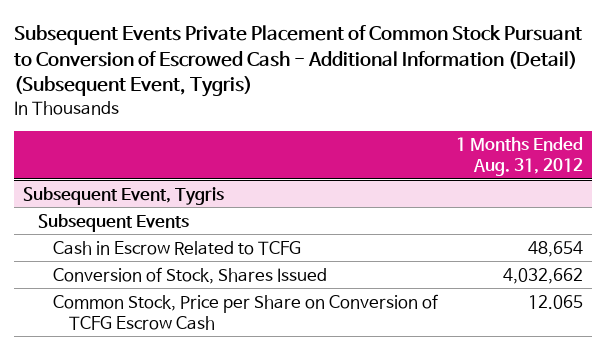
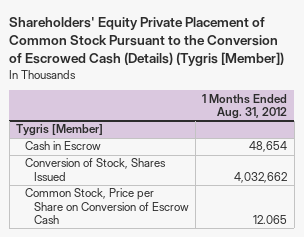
[13,24,582,98] Subsequent Events Private Placement of Common Stock Pursuant to Conversion of Escrowed Cash - Additional Information (Detail) (Subsequent Event, Tygris) -> [9,17,285,67] Shareholders' Equity Private Placement of Common Stock Pursuant to the Conversion of Escrowed Cash (Details) (Tygris [Member])
[22,186,224,205] Subsequent Event, Tygris -> none
[38,213,190,232] Subsequent Events -> none
none -> [16,124,104,137] Tygris [Member]
[53,240,302,255] Cash in Escrow Related to TCFG -> [24,141,101,151] Cash in Escrow
[53,293,439,330] Common Stock, Price per Share on Conversion of TCFG Escrow Cash -> [24,188,189,225] Common Stock, Price per Share on Conversion of Escrow Cash

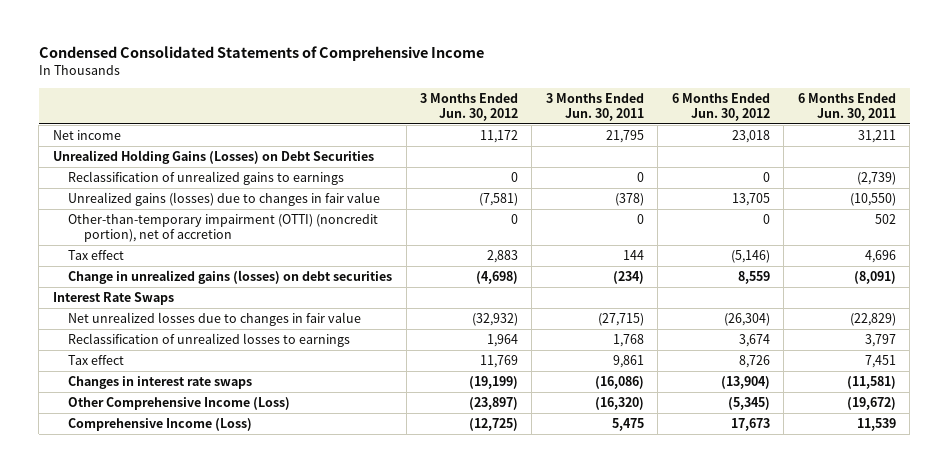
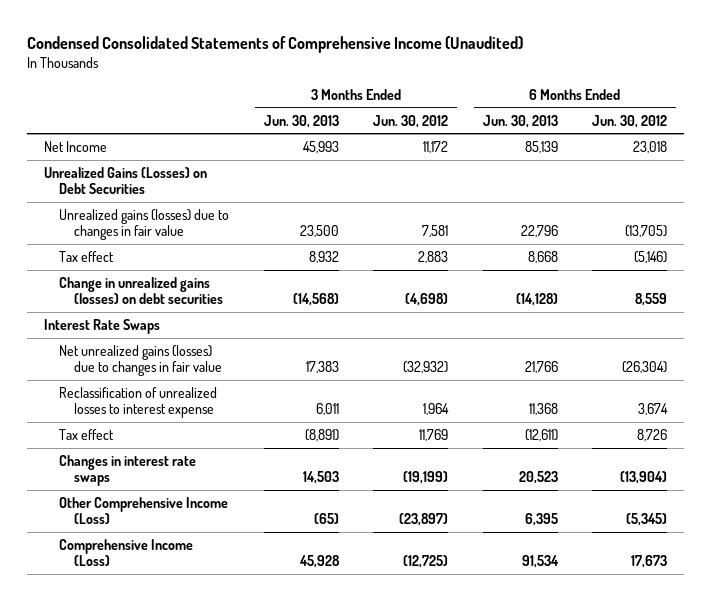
[38,46,484,62] Condensed Consolidated Statements of Comprehensive Income -> [26,35,523,53] Condensed Consolidated Statements of Comprehensive Income (Unaudited)
[545,92,644,122] 3 Months Ended Jun. 30, 2011 -> none
[797,92,896,122] 6 Months Ended Jun. 30, 2011 -> none
none -> [263,114,339,128] Jun. 30, 2013
none -> [482,114,558,128] Jun. 30, 2013
[68,170,345,185] Reclassification of unrealized gains to earnings -> none
[68,213,379,243] Other-than-temporary impairment (OTTI) (noncredit portion), net of accretion -> none
[52,129,121,140] Net income -> [44,141,108,153] Net Income
[52,149,374,164] Unrealized Holding Gains (Losses) on Debt Securities -> [44,167,208,195] Unrealized Gains (Losses) on Debt Securities
[479,192,519,206] (7,581) -> [422,225,449,238] 7,581
[731,192,770,206] 13,705 -> [624,225,667,238] (13,705)
[68,311,362,326] Net unrealized losses due to changes in fair value -> [59,345,223,377] Net unrealized gains (losses) due to changes in fair value
[68,332,351,347] Reclassification of unrealized losses to earnings -> [59,387,218,419] Reclassification of unrealized losses to interest expense

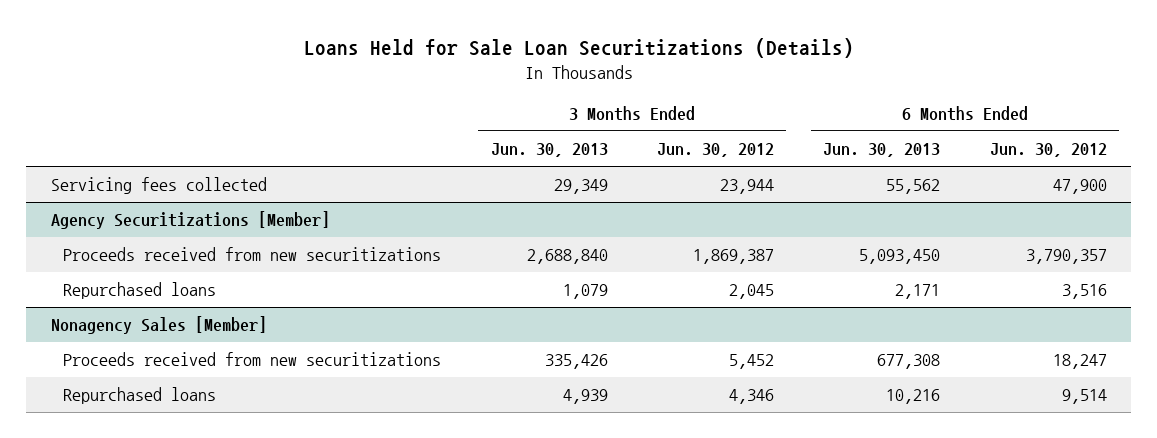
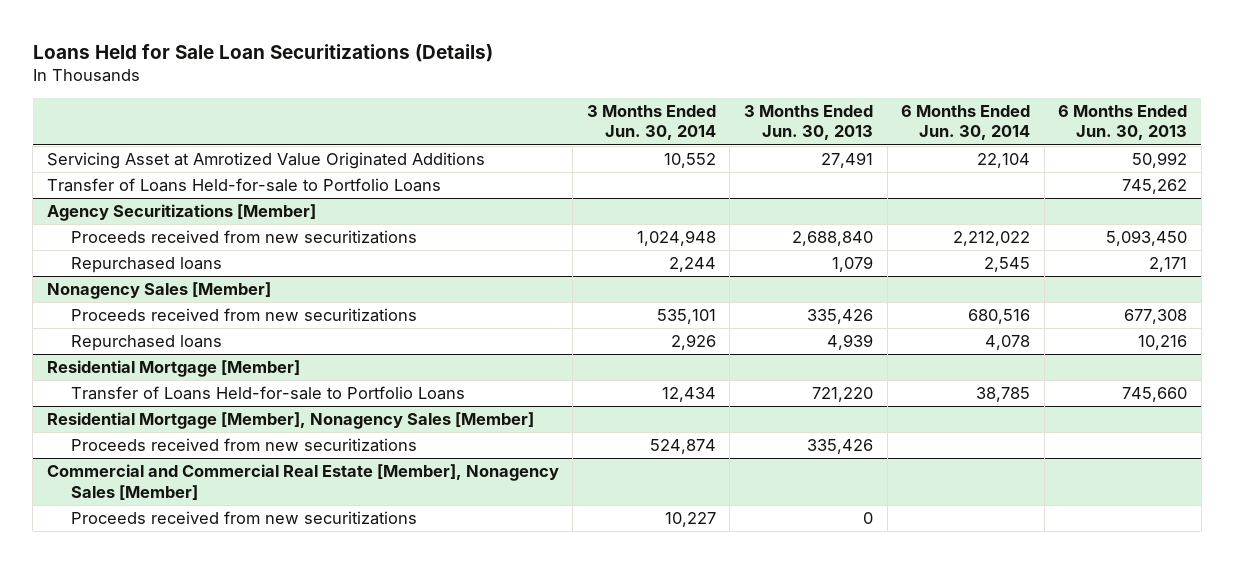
[656,143,774,158] Jun. 30, 2012 -> none
[989,143,1107,158] Jun. 30, 2012 -> none
none -> [586,104,716,141] 3 Months Ended Jun. 30, 2014
none -> [901,104,1031,141] 6 Months Ended Jun. 30, 2014
[50,177,267,195] Servicing fees collected -> none
none -> [46,152,485,170] Servicing Asset at Amrotized Value Originated Additions
none -> [46,178,441,193] Transfer of Loans Held-for-sale to Portfolio Loans
none -> [46,360,300,378] Residential Mortgage [Member]
none -> [70,386,465,401] Transfer of Loans Held-for-sale to Portfolio Loans
none -> [46,412,534,430] Residential Mortgage [Member], Nonagency Sales [Member]
none -> [70,438,417,453] Proceeds received from new securitizations
none -> [46,464,559,500] Commercial and Commercial Real Estate [Member], Nonagency Sales [Member]
none -> [70,511,417,526] Proceeds received from new securitizations

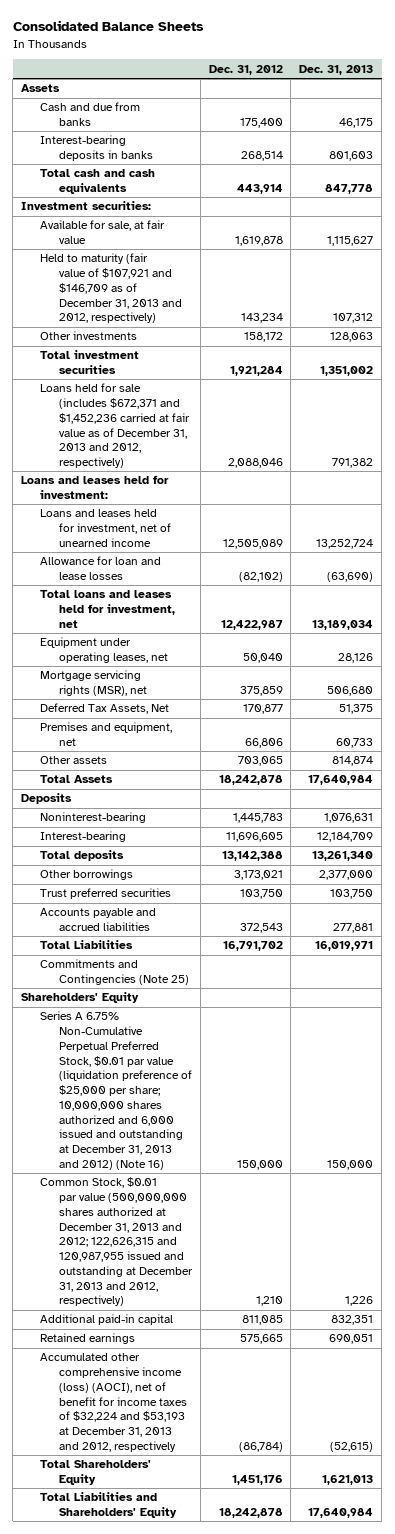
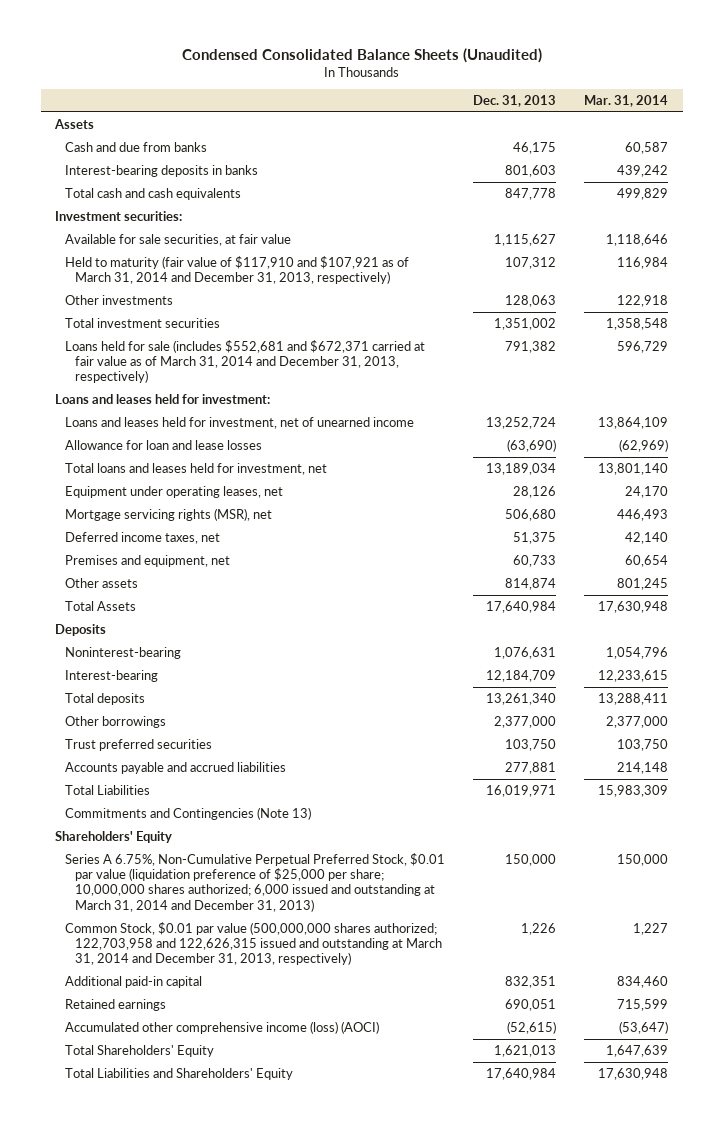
[12,20,204,32] Consolidated Balance Sheets -> [181,47,542,63] Condensed Consolidated Balance Sheets (Unaudited)
[208,64,283,75] Dec. 31, 2012 -> none
none -> [584,94,669,107] Mar. 31, 2014
[40,220,166,245] Available for sale, at fair value -> [64,233,291,246] Available for sale securities, at fair value
[40,253,183,324] Held to maturity (fair value of $107,921 and $146,709 as of December 31, 2013 and 2012, respectively) -> [64,255,409,285] Held to maturity (fair value of $117,910 and $107,921 as of March 31, 2014 and December 31, 2013, respectively)
[40,383,191,469] Loans held for sale (includes $672,371 and $1,452,236 carried at fair value as of December 31, 2013 and 2012, respectively) -> [64,339,425,384] Loans held for sale (includes $552,681 and $672,371 carried at fair value as of March 31, 2014 and December 31, 2013, respectively)
[40,703,170,715] Deferred Tax Assets, Net -> [64,531,220,544] Deferred income taxes, net
[40,959,190,986] Commitments and Contingencies (Note 25) -> [64,806,311,820] Commitments and Contingencies (Note 13)
[40,1011,193,1170] Series A 6.75% Non-Cumulative Perpetual Preferred Stock, $0.01 par value (liquidation preference of $25,000 per share; 10,000,000 shares authorized and 6,000 issued and outstanding at December 31, 2013 and 2012) (Note 16) -> [64,852,445,912] Series A 6.75%, Non-Cumulative Perpetual Preferred Stock, $0.01 par value (liquidation preference of $25,000 per share; 10,000,000 shares authorized; 6,000 issued and outstanding at March 31, 2014 and December 31, 2013)
[40,1177,194,1307] Common Stock, $0.01 par value (500,000,000 shares authorized at December 31, 2013 and 2012; 122,626,315 and 120,987,955 issued and outstanding at December 31, 2013 and 2012, respectively) -> [64,921,443,966] Common Stock, $0.01 par value (500,000,000 shares authorized; 122,703,958 and 122,626,315 issued and outstanding at March 31, 2014 and December 31, 2013, respectively)
[40,1353,188,1452] Accumulated other comprehensive income (loss) (AOCI), net of benefit for income taxes of $32,224 and $53,193 at December 31, 2013 and 2012, respectively -> [64,1020,379,1034] Accumulated other comprehensive income (loss) (AOCI)

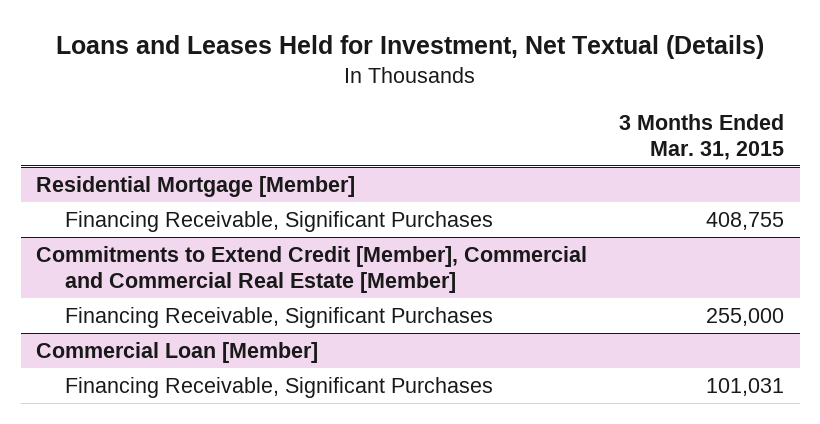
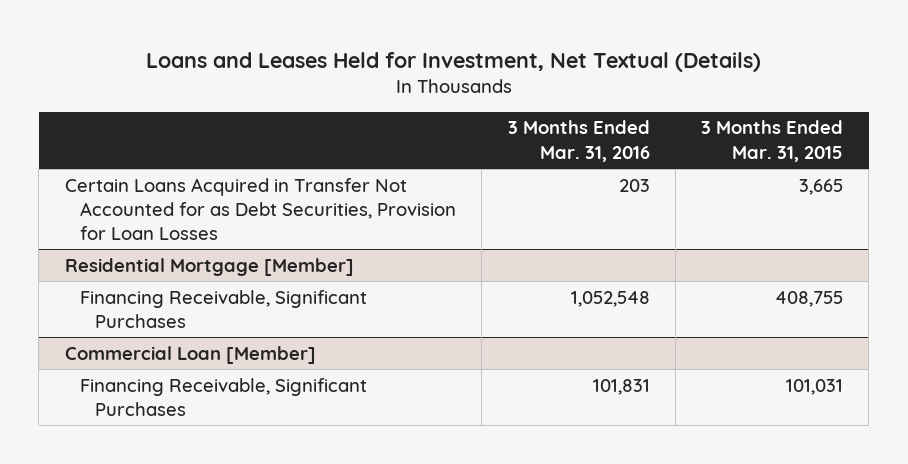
none -> [507,120,650,162] 3 Months Ended Mar. 31, 2016
none -> [64,177,457,241] Certain Loans Acquired in Transfer Not Accounted for as Debt Securities, Provision for Loan Losses
[36,245,588,293] Commitments to Extend Credit [Member], Commercial and Commercial Real Estate [Member] -> none
[65,306,494,328] Financing Receivable, Significant Purchases -> none

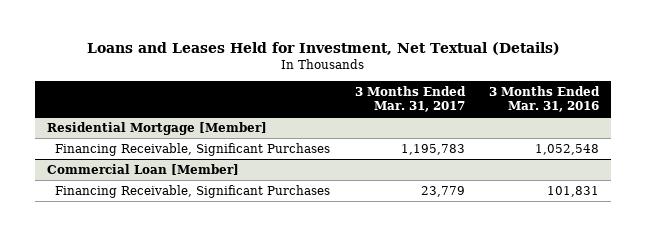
[701,120,844,162] 3 Months Ended Mar. 31, 2015 -> none
none -> [354,85,466,113] 3 Months Ended Mar. 31, 2017
[64,177,457,241] Certain Loans Acquired in Transfer Not Accounted for as Debt Securities, Provision for Loan Losses -> none

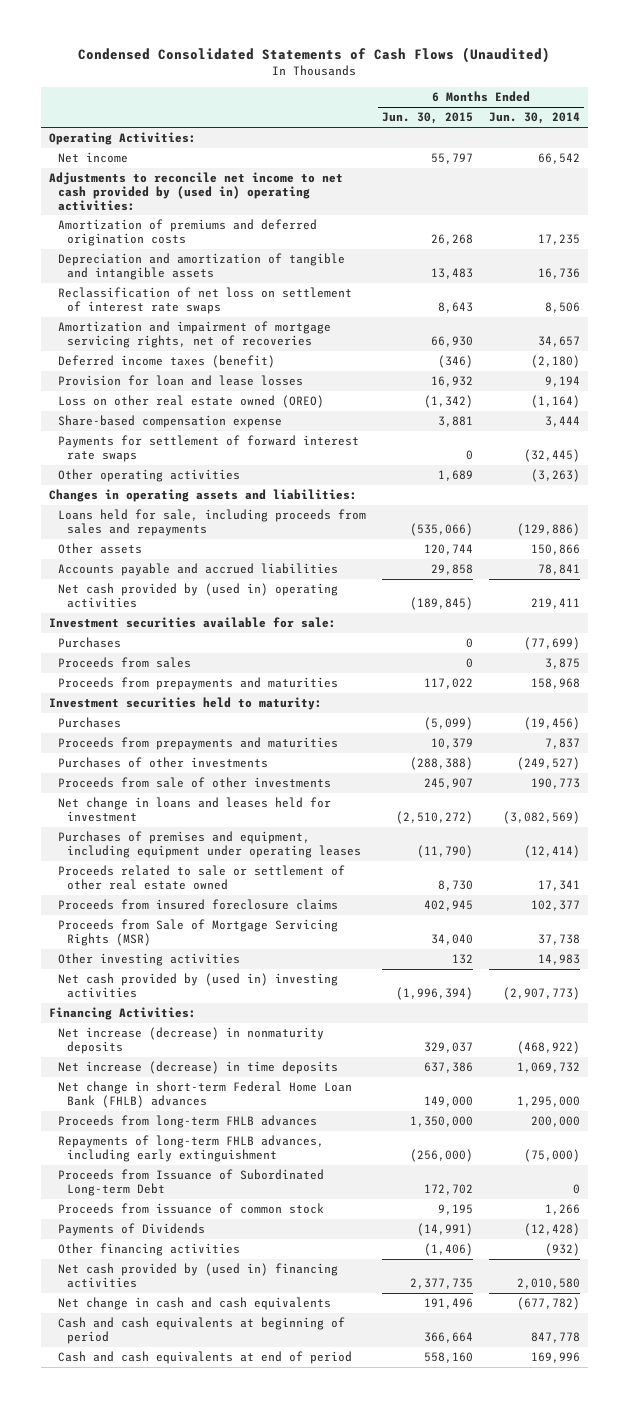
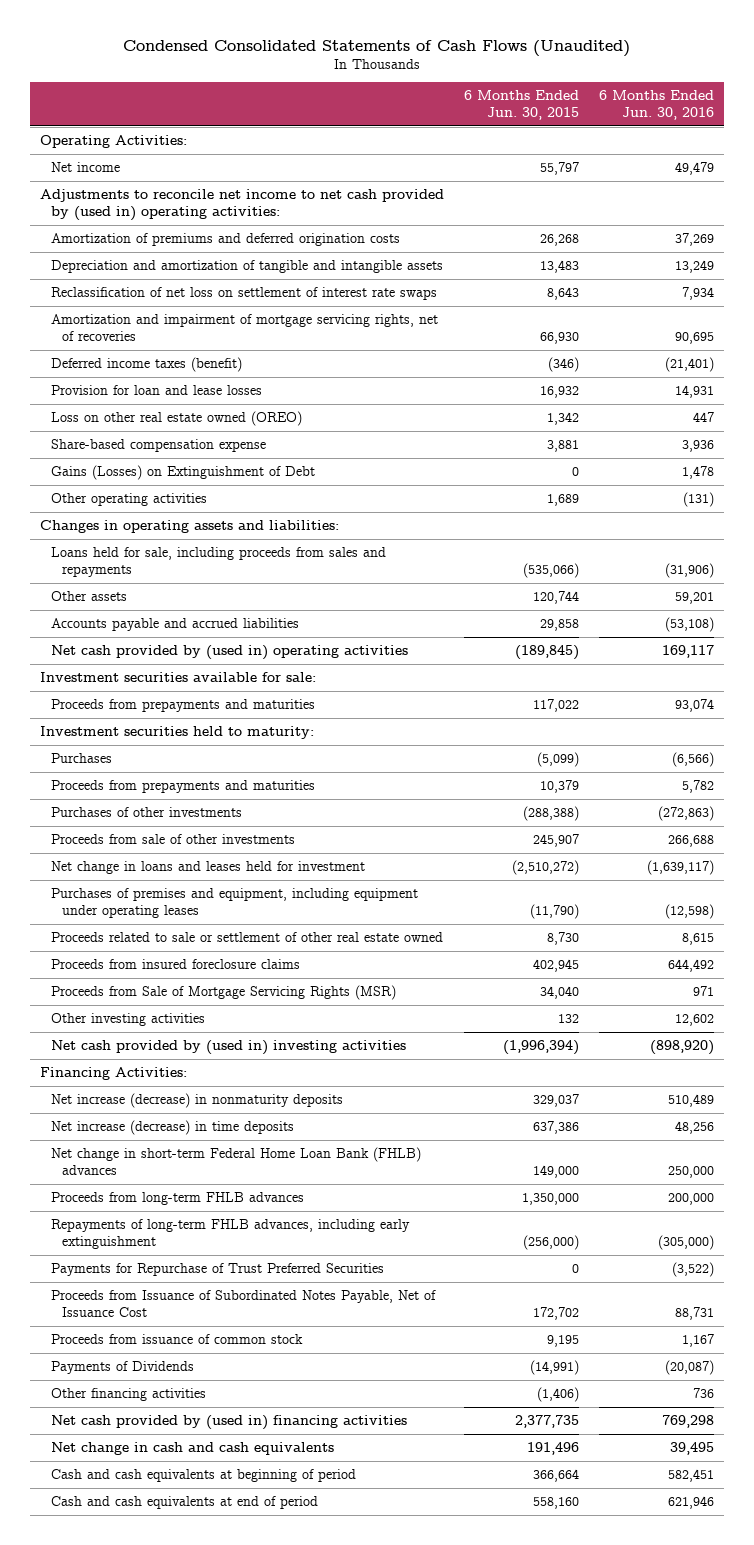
[488,112,580,125] Jun. 30, 2014 -> none
none -> [599,90,715,121] 6 Months Ended Jun. 30, 2016
[423,395,473,409] (1,342) -> [546,411,579,425] 1,342
[57,435,359,462] Payments for settlement of forward interest rate swaps -> none
none -> [50,464,315,480] Gains (Losses) on Extinguishment of Debt
[57,637,121,649] Purchases -> none
[57,657,191,669] Proceeds from sales -> none
none -> [50,1262,384,1276] Payments for Repurchase of Trust Preferred Securities
[57,1169,324,1196] Proceeds from Issuance of Subordinated Long-term Debt -> [50,1289,436,1317] Proceeds from Issuance of Subordinated Notes Payable, Net of Issuance Cost

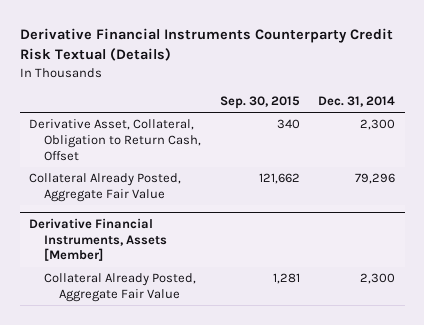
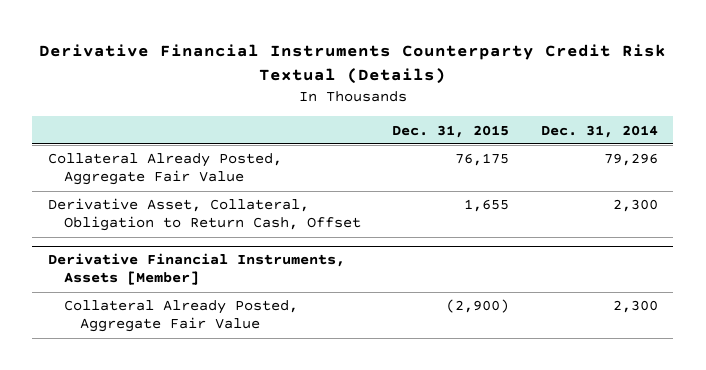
[219,95,300,109] Sep. 30, 2015 -> none
none -> [392,124,510,138] Dec. 31, 2015
[28,119,201,161] Derivative Asset, Collateral, Obligation to Return Cash, Offset -> [48,198,362,232] Derivative Asset, Collateral, Obligation to Return Cash, Offset

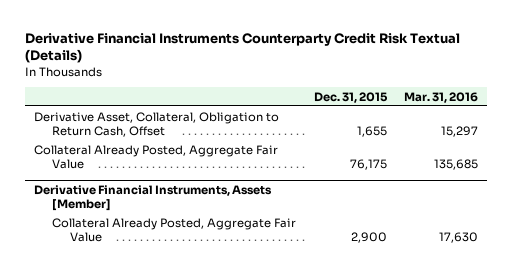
[540,124,658,138] Dec. 31, 2014 -> none
none -> [404,91,479,103] Mar. 31, 2016
[48,153,283,186] Collateral Already Posted, Aggregate Fair Value -> [33,144,278,169] Collateral Already Posted, Aggregate Fair Value
[446,299,510,314] (2,900) -> [350,231,387,243] 2,900

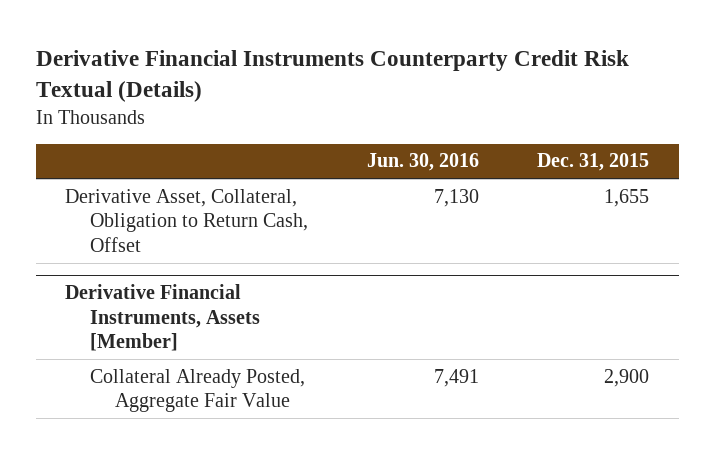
[404,91,479,103] Mar. 31, 2016 -> none
none -> [366,153,479,172] Jun. 30, 2016
[33,144,278,169] Collateral Already Posted, Aggregate Fair Value -> none

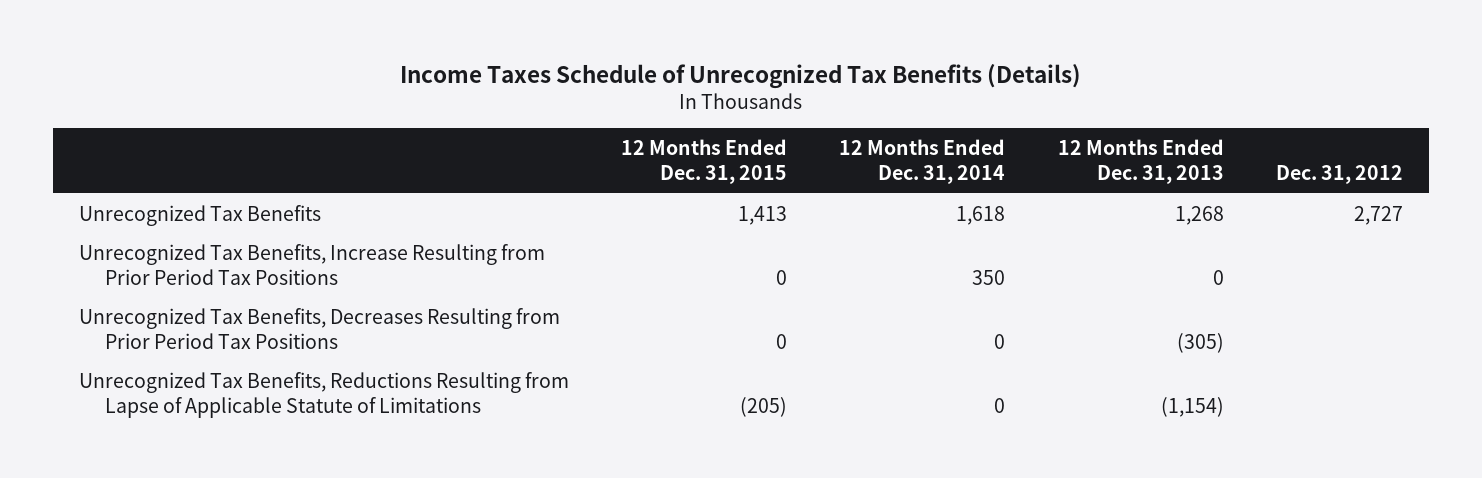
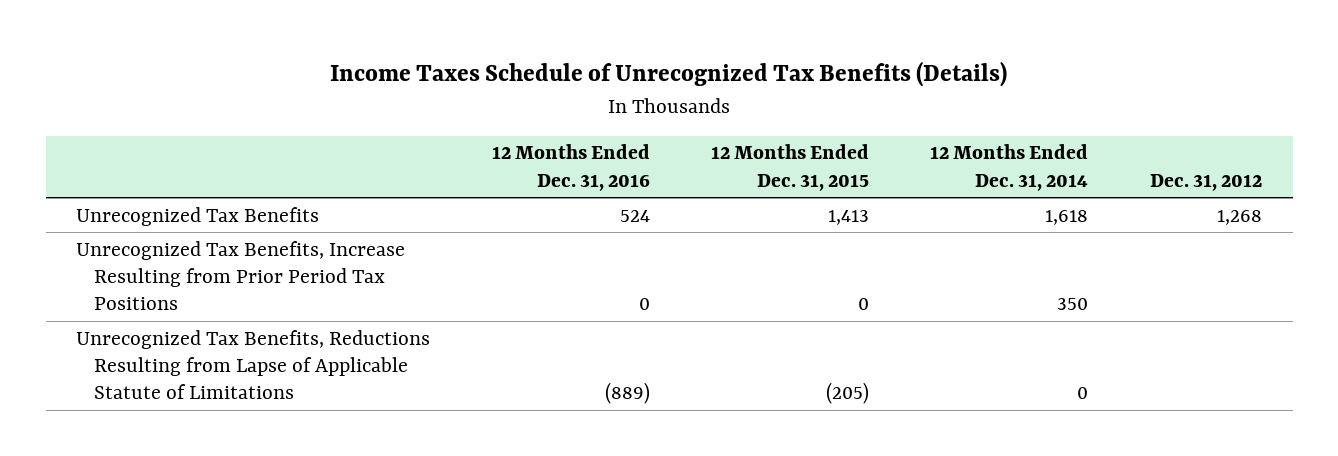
[1057,138,1224,185] 12 Months Ended Dec. 31, 2013 -> none
none -> [491,144,650,191] 12 Months Ended Dec. 31, 2016
[1353,205,1403,225] 2,727 -> [1216,209,1262,225] 1,268
[78,307,560,349] Unrecognized Tax Benefits, Decreases Resulting from Prior Period Tax Positions -> none

